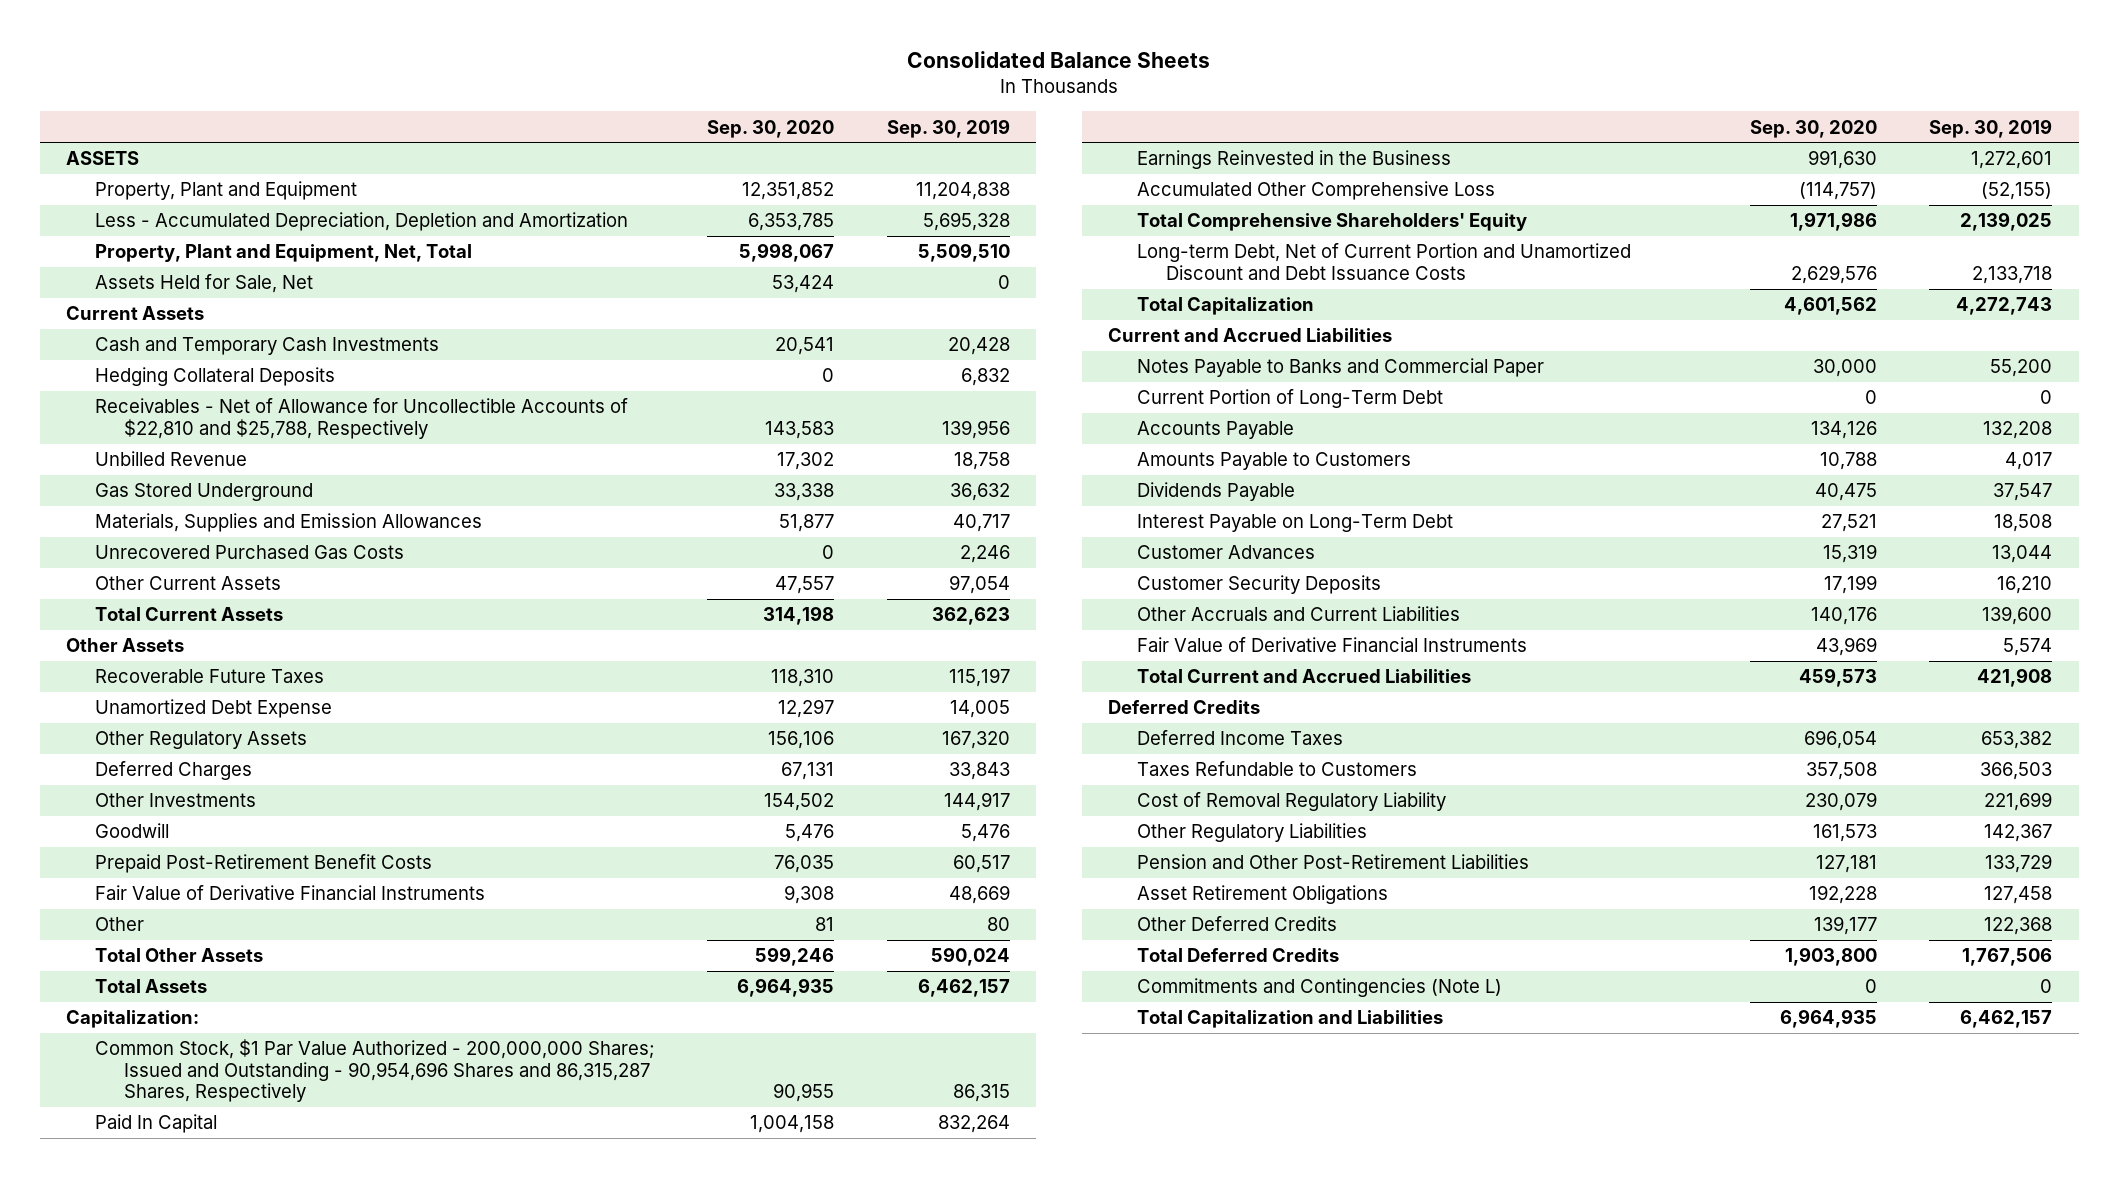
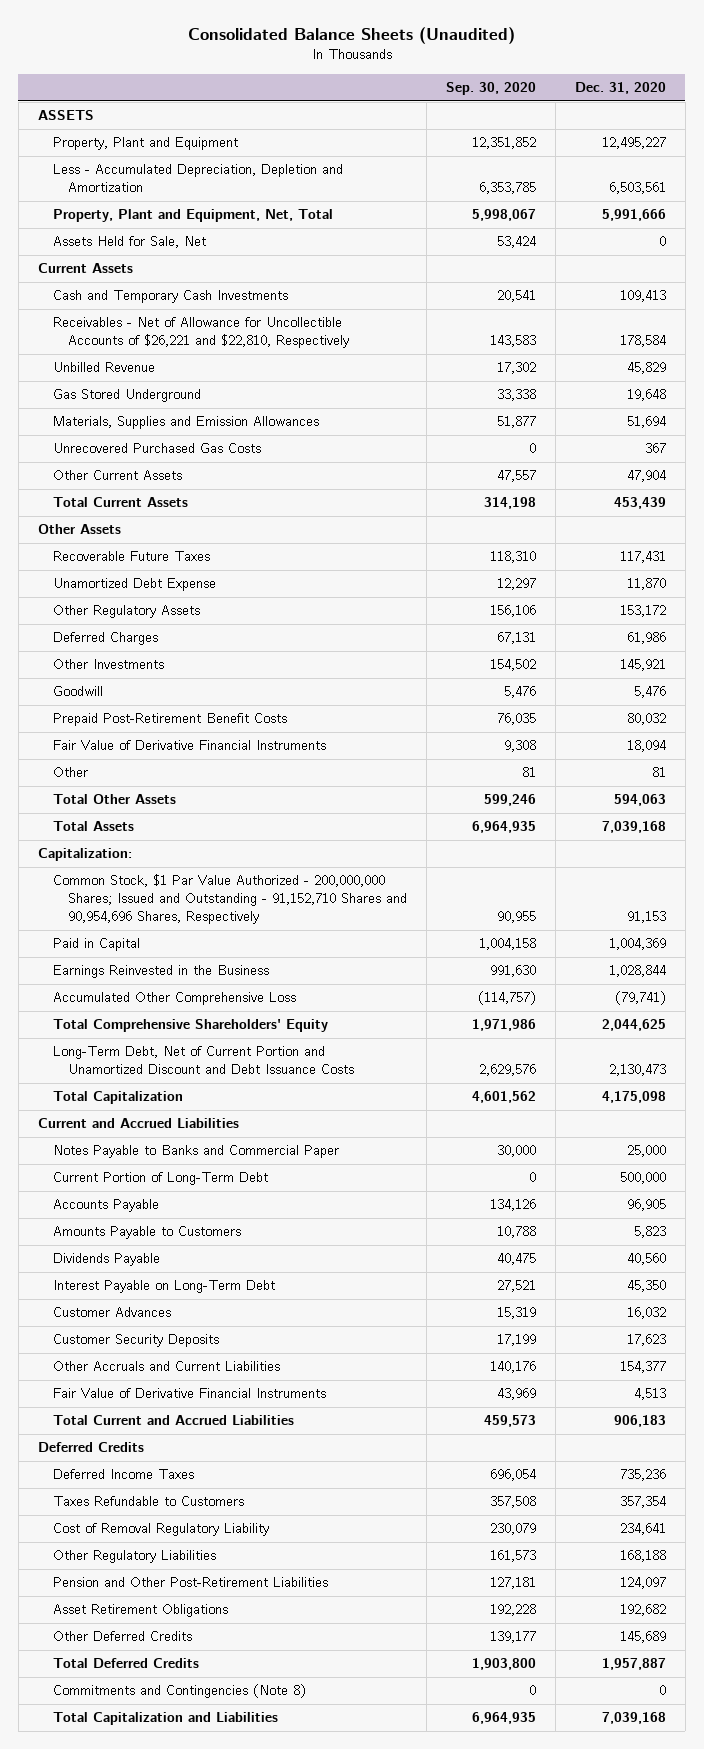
[907,51,1211,69] Consolidated Balance Sheets -> [187,27,515,45] Consolidated Balance Sheets (Unaudited)
[886,118,1010,138] Sep. 30, 2019 -> none
none -> [574,81,666,94] Dec. 31, 2020
[94,367,335,387] Hedging Collateral Deposits -> none
[94,398,628,439] Receivables - Net of Allowance for Uncollectible Accounts of $22,810 and $25,788, Respectively -> [52,317,349,349] Receivables - Net of Allowance for Uncollectible Accounts of $26,221 and $22,810, Respectively
[94,1039,655,1103] Common Stock, $1 Par Value Authorized - 200,000,000 Shares; Issued and Outstanding - 90,954,696 Shares and 86,315,287 Shares, Respectively -> [52,874,407,925] Common Stock, $1 Par Value Authorized - 200,000,000 Shares; Issued and Outstanding - 91,152,710 Shares and 90,954,696 Shares, Respectively
[94,1114,217,1134] Paid In Capital -> [52,938,140,952] Paid in Capital
[1137,243,1632,280] Long-term Debt, Net of Current Portion and Unamortized Discount and Debt Issuance Costs -> [52,1046,354,1075] Long-Term Debt, Net of Current Portion and Unamortized Discount and Debt Issuance Costs
[1137,978,1503,998] Commitments and Contingencies (Note L) -> [52,1684,306,1699] Commitments and Contingencies (Note 8)

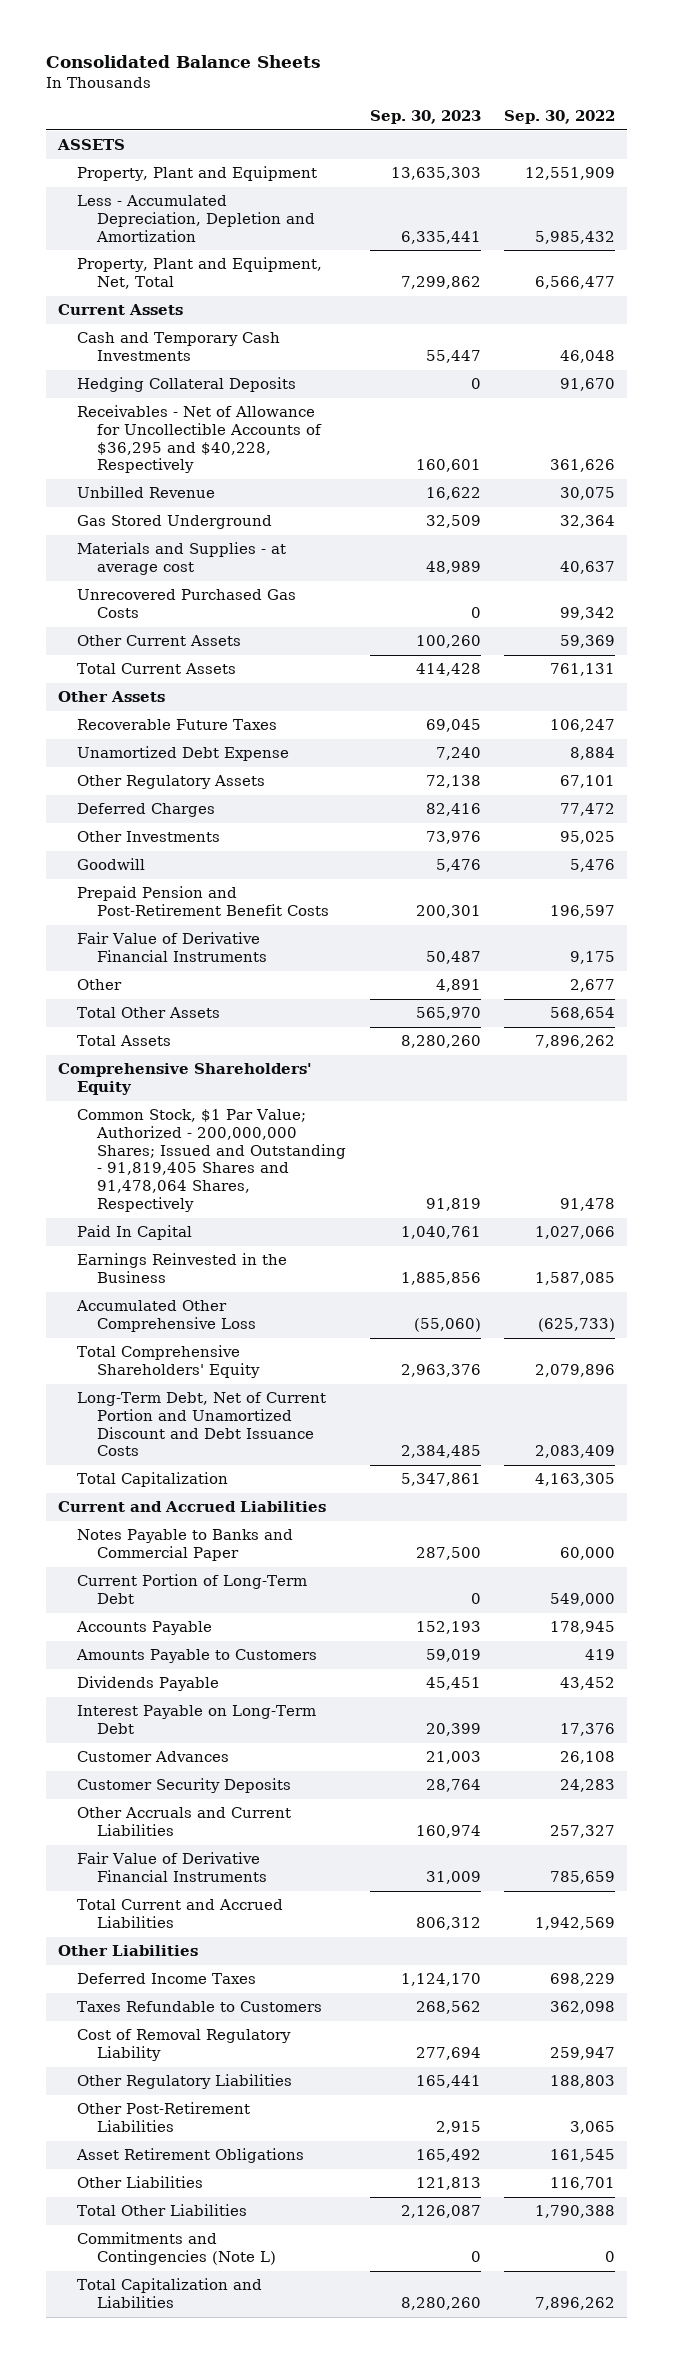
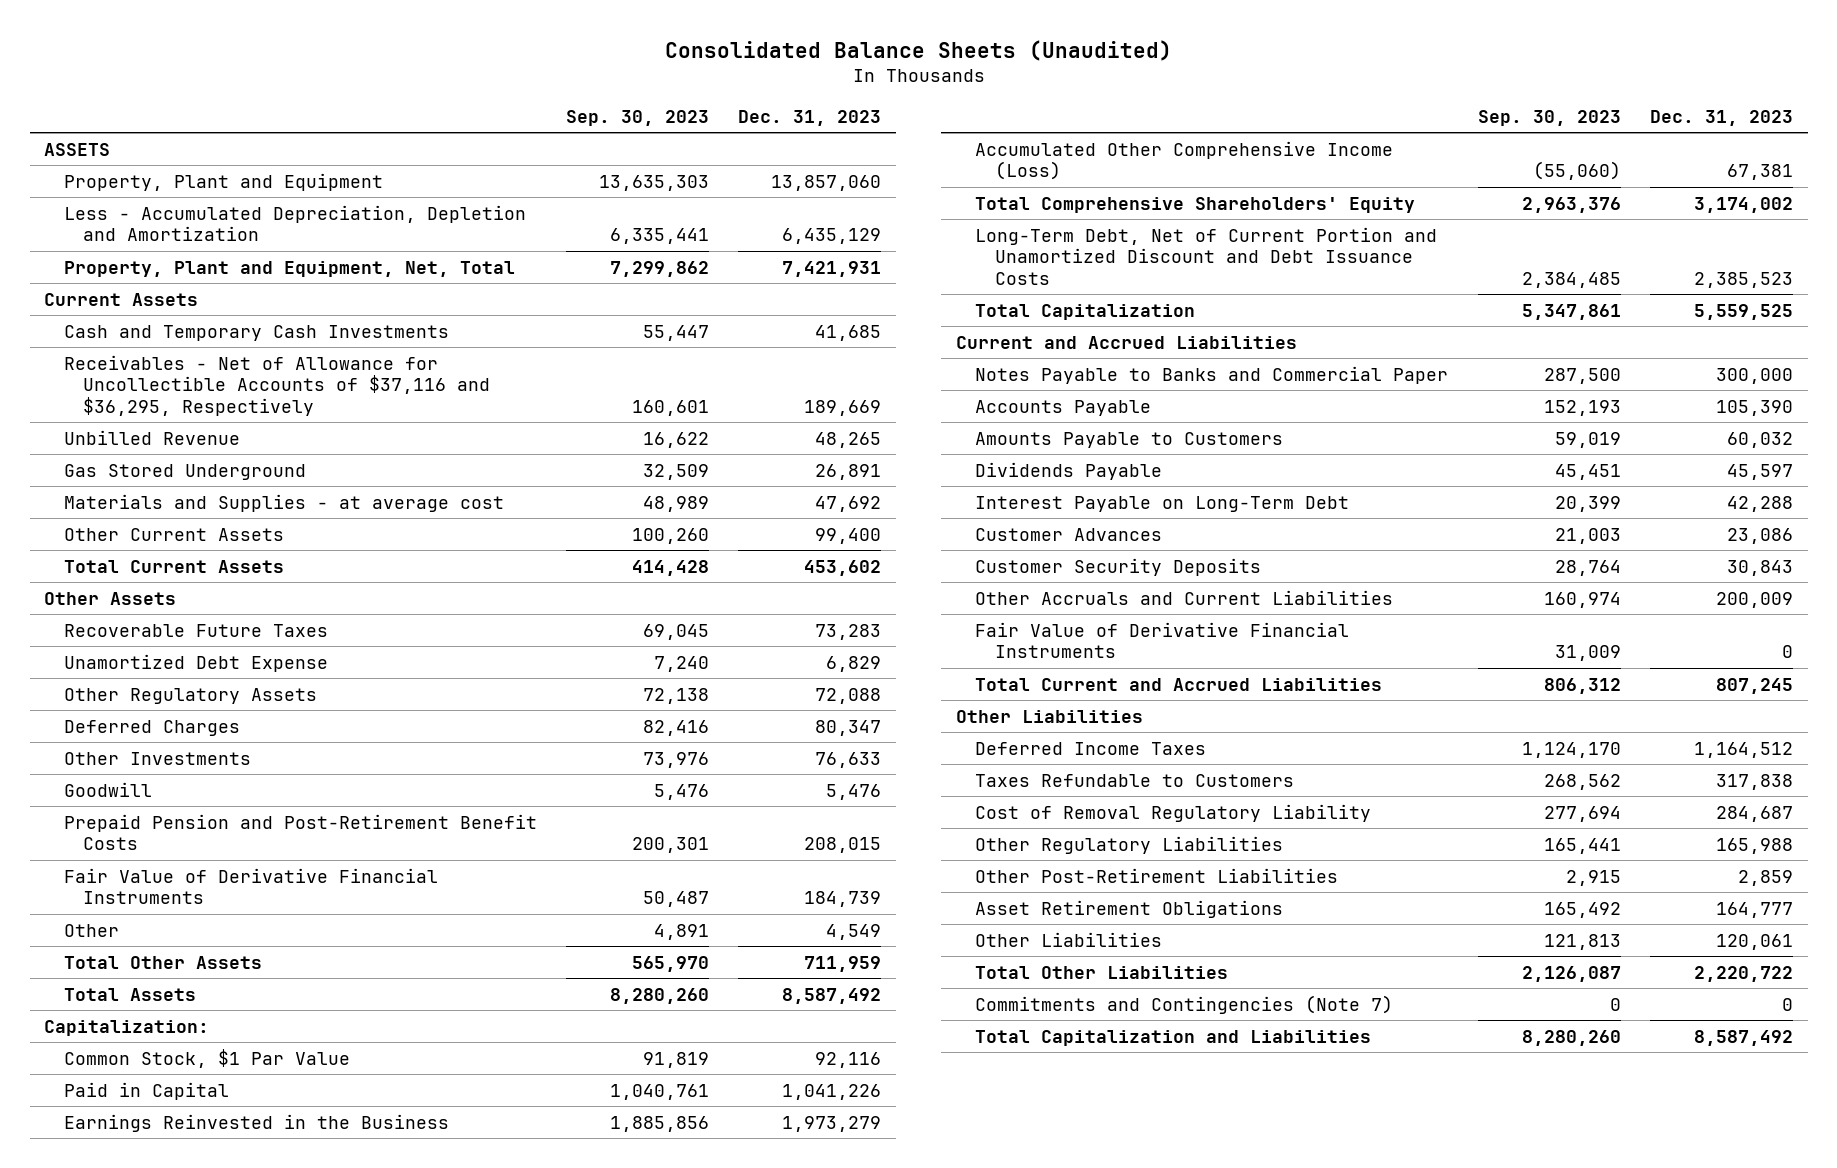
[46,55,322,69] Consolidated Balance Sheets -> [664,39,1172,61] Consolidated Balance Sheets (Unaudited)
[503,110,615,125] Sep. 30, 2022 -> none
none -> [738,109,882,126] Dec. 31, 2023
[77,377,297,393] Hedging Collateral Deposits -> none
[77,405,323,474] Receivables - Net of Allowance for Uncollectible Accounts of $36,295 and $40,228, Respectively -> [63,354,491,416] Receivables - Net of Allowance for Uncollectible Accounts of $37,116 and $36,295, Respectively
[77,589,297,618] Unrecovered Purchased Gas Costs -> none
[57,1063,312,1095] Comprehensive Shareholders' Equity -> none
none -> [44,1019,210,1036] Capitalization:
[77,1109,347,1212] Common Stock, $1 Par Value; Authorized - 200,000,000 Shares; Issued and Outstanding - 91,819,405 Shares and 91,478,064 Shares, Respectively -> [63,1048,350,1068] Common Stock, $1 Par Value
[77,1225,193,1241] Paid In Capital -> [63,1081,229,1100] Paid in Capital
[76,1300,257,1332] Accumulated Other Comprehensive Loss -> [975,140,1394,181] Accumulated Other Comprehensive Income (Loss)
[77,1574,308,1604] Current Portion of Long-Term Debt -> none
[77,2232,277,2265] Commitments and Contingencies (Note L) -> [975,994,1394,1014] Commitments and Contingencies (Note 7)

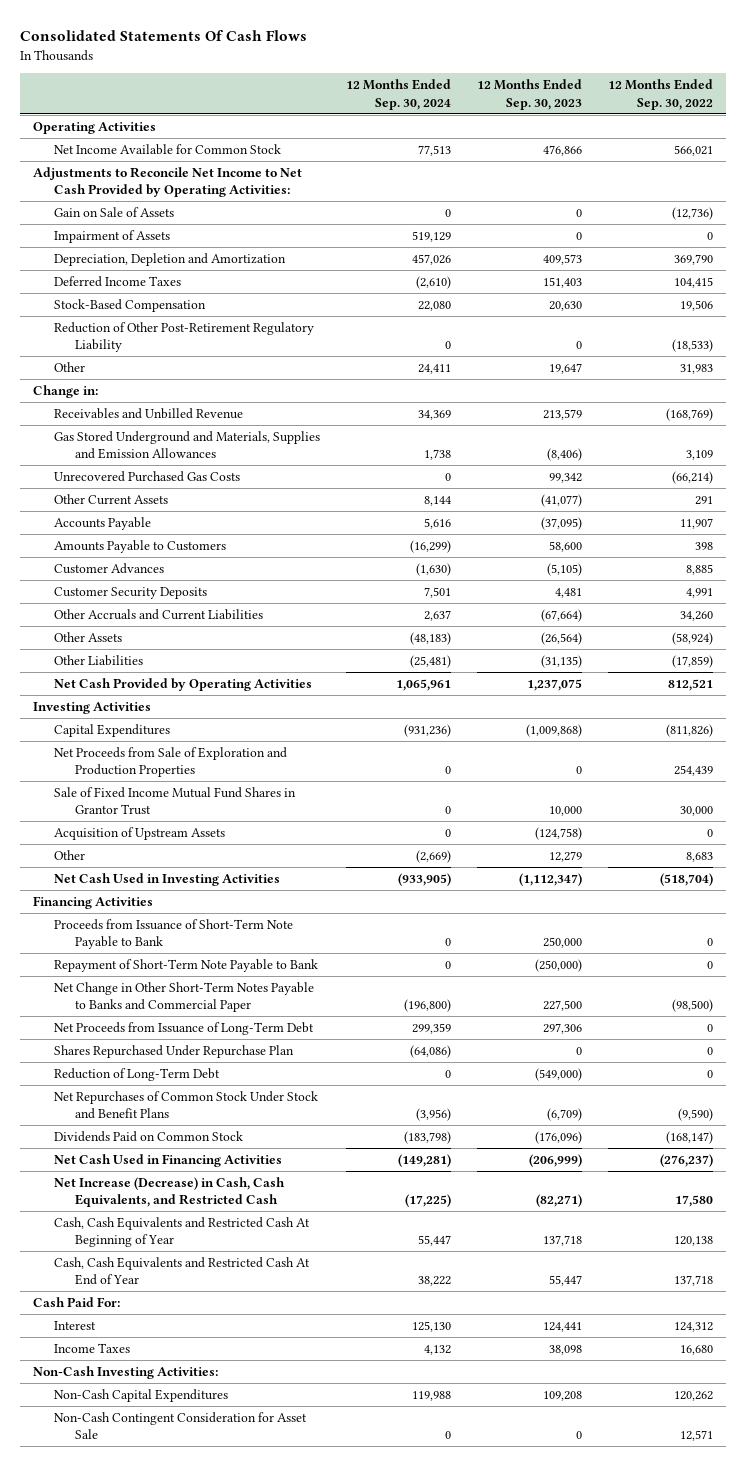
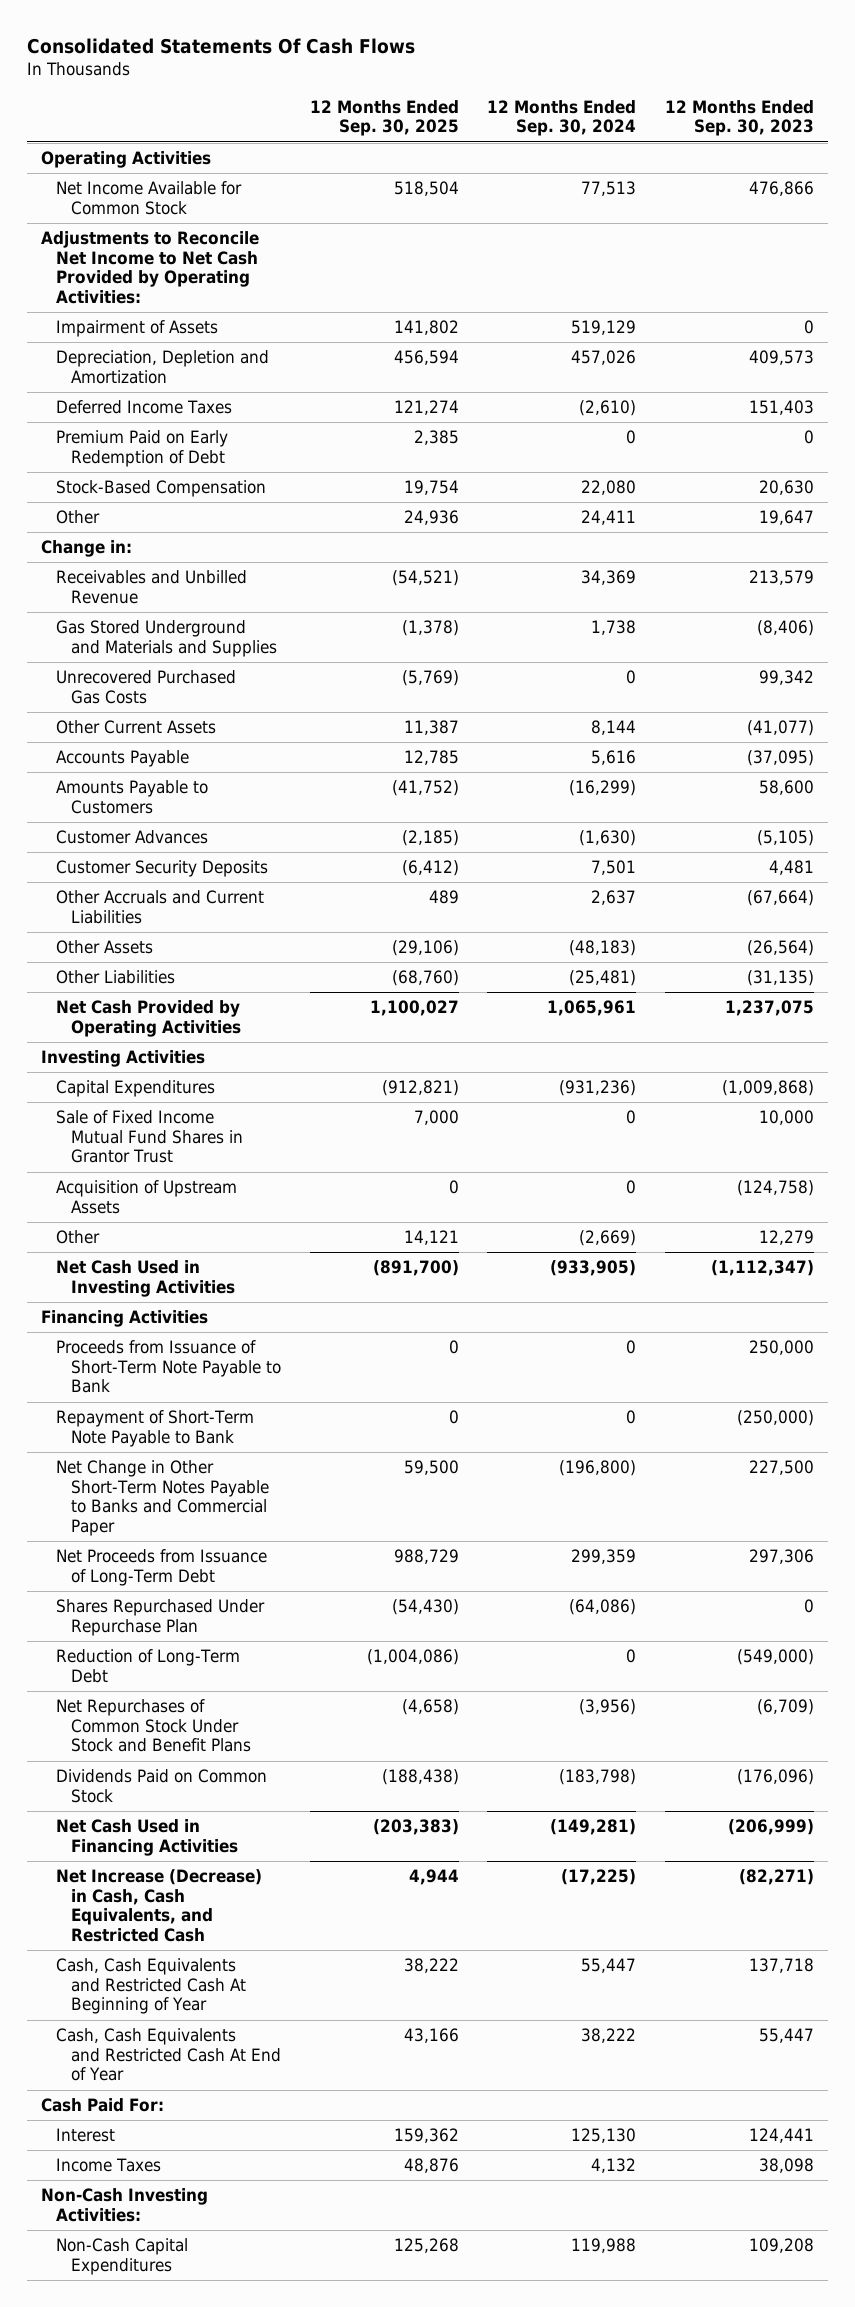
[608,79,714,110] 12 Months Ended Sep. 30, 2022 -> none
none -> [309,99,459,137] 12 Months Ended Sep. 30, 2025
[54,207,175,218] Gain on Sale of Assets -> none
none -> [56,430,229,467] Premium Paid on Early Redemption of Debt
[54,322,315,353] Reduction of Other Post-Retirement Regulatory Liability -> none
[54,431,321,460] Gas Stored Underground and Materials, Supplies and Emission Allowances -> [56,620,278,657] Gas Stored Underground and Materials and Supplies
[54,747,288,778] Net Proceeds from Sale of Exploration and Production Properties -> none
[54,1412,308,1440] Non-Cash Contingent Consideration for Asset Sale -> none

